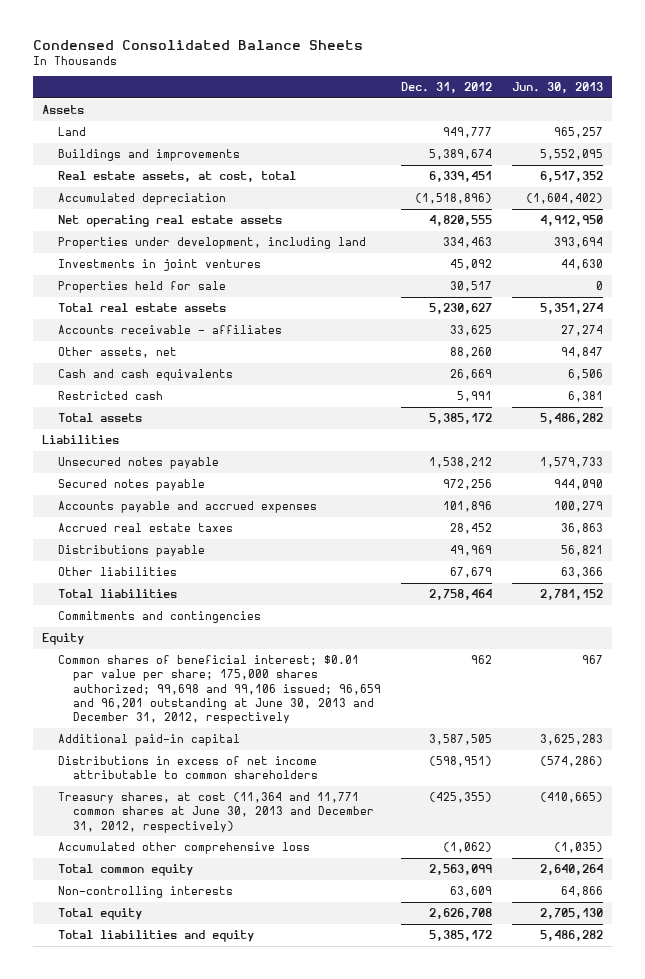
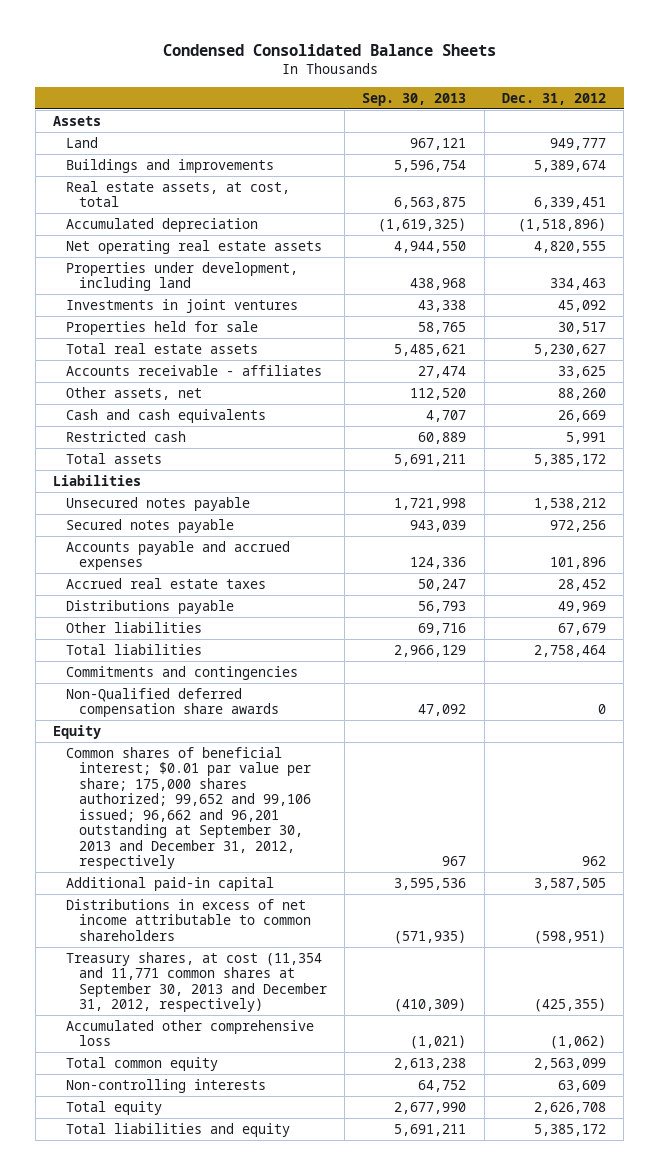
[511,82,603,94] Jun. 30, 2013 -> none
none -> [362,92,467,106] Sep. 30, 2013
none -> [65,687,279,718] Non-Qualified deferred compensation share awards
[57,655,382,725] Common shares of beneficial interest; $0.01 par value per share; 175,000 shares authorized; 99,698 and 99,106 issued; 96,659 and 96,201 outstanding at June 30, 2013 and December 31, 2012, respectively -> [65,746,311,870] Common shares of beneficial interest; $0.01 par value per share; 175,000 shares authorized; 99,652 and 99,106 issued; 96,662 and 96,201 outstanding at September 30, 2013 and December 31, 2012, respectively
[57,792,375,833] Treasury shares, at cost (11,364 and 11,771 common shares at June 30, 2013 and December 31, 2012, respectively) -> [65,951,327,1013] Treasury shares, at cost (11,354 and 11,771 common shares at September 30, 2013 and December 31, 2012, respectively)

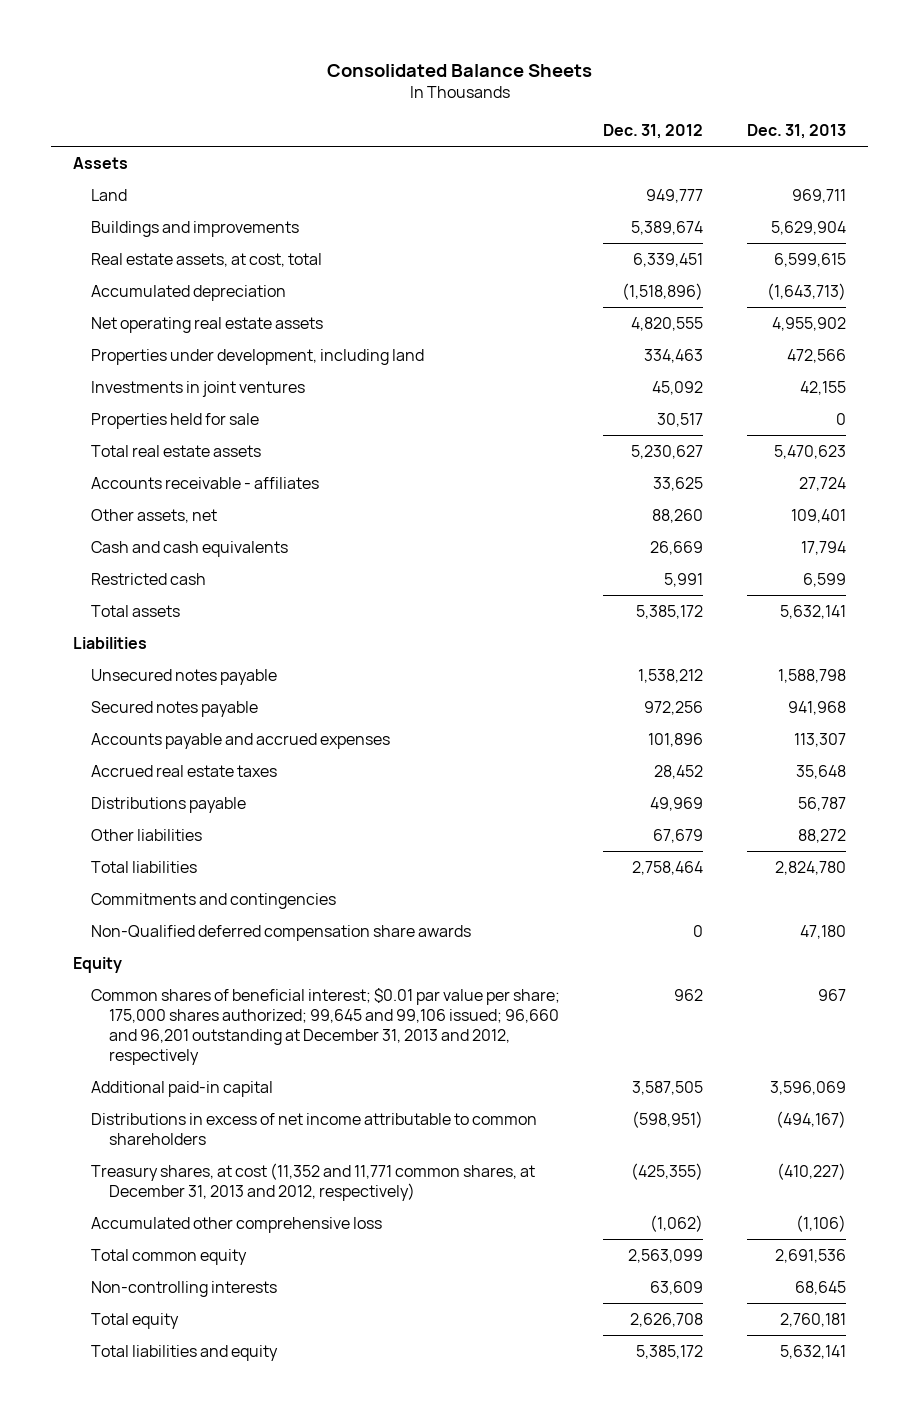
[162,43,496,56] Condensed Consolidated Balance Sheets -> [326,63,592,77] Consolidated Balance Sheets
[362,92,467,106] Sep. 30, 2013 -> none
none -> [746,124,846,140] Dec. 31, 2013
[65,746,311,870] Common shares of beneficial interest; $0.01 par value per share; 175,000 shares authorized; 99,652 and 99,106 issued; 96,662 and 96,201 outstanding at September 30, 2013 and December 31, 2012, respectively -> [90,987,560,1065] Common shares of beneficial interest; $0.01 par value per share; 175,000 shares authorized; 99,645 and 99,106 issued; 96,660 and 96,201 outstanding at December 31, 2013 and 2012, respectively
[65,951,327,1013] Treasury shares, at cost (11,354 and 11,771 common shares at September 30, 2013 and December 31, 2012, respectively) -> [90,1162,535,1201] Treasury shares, at cost (11,352 and 11,771 common shares, at December 31, 2013 and 2012, respectively)

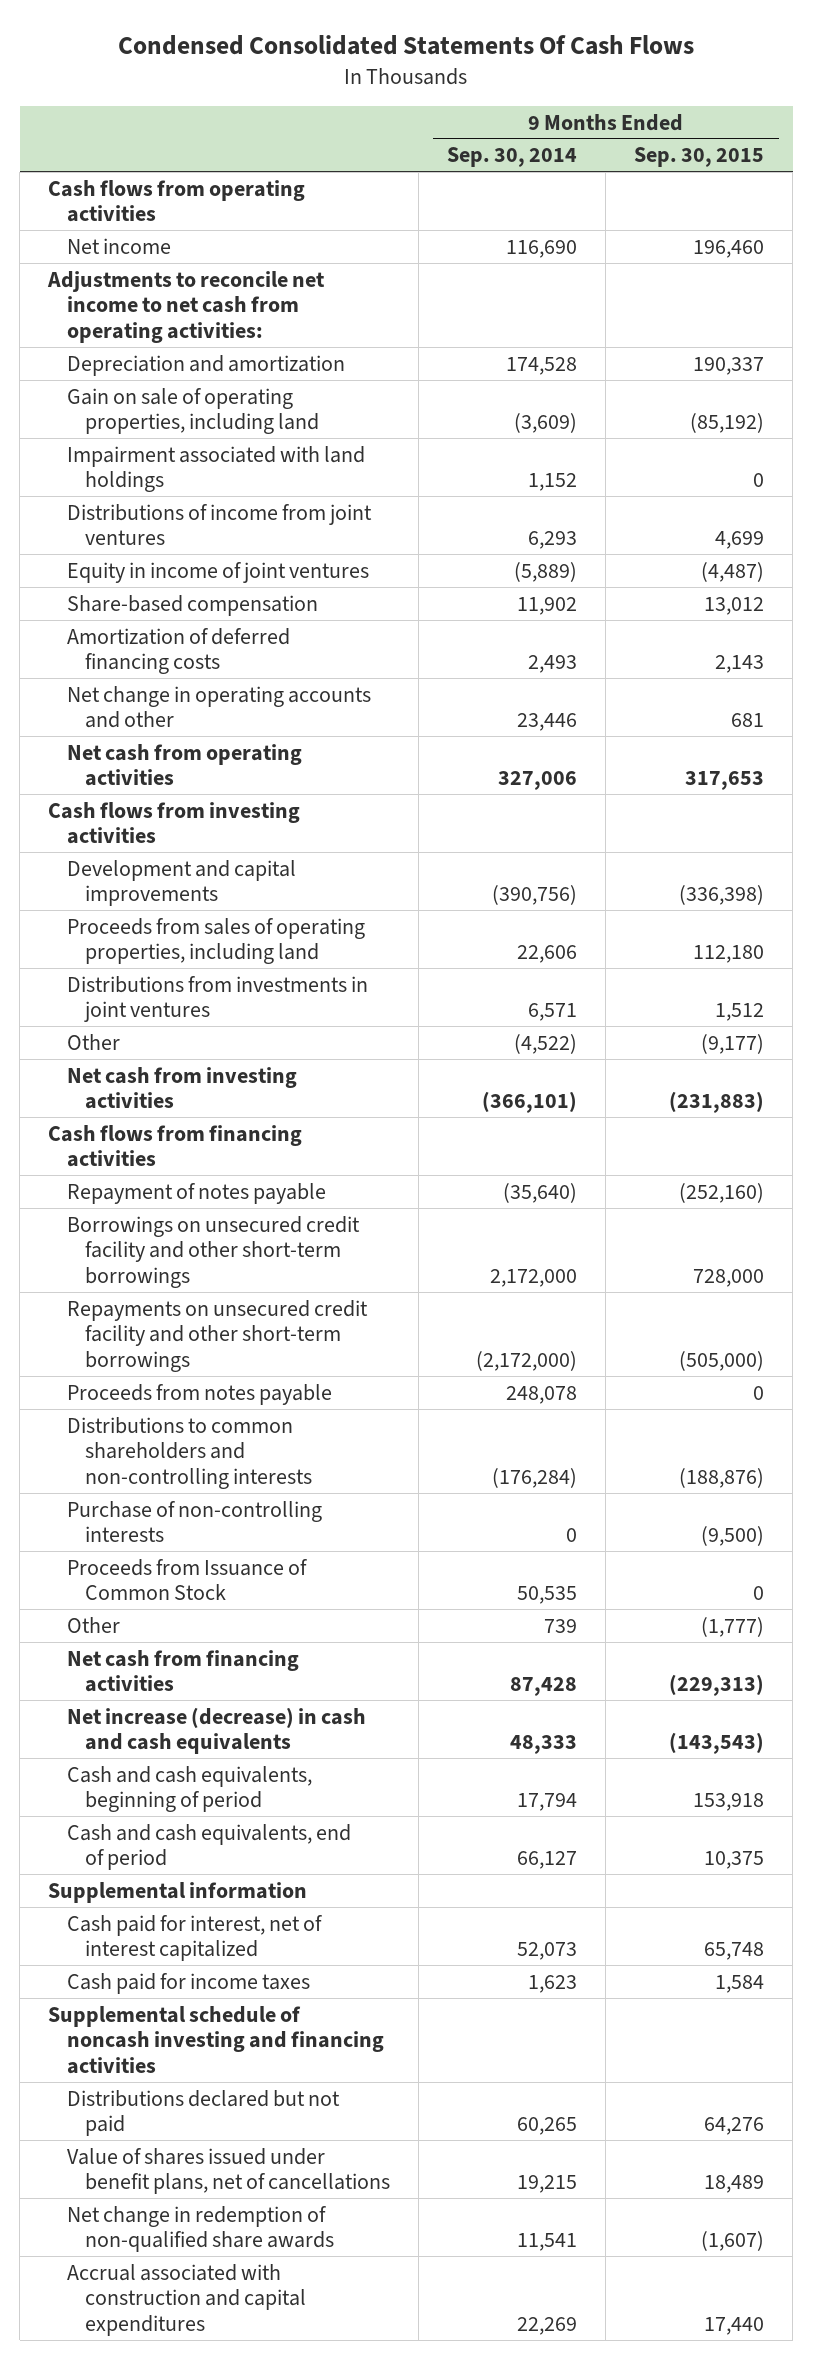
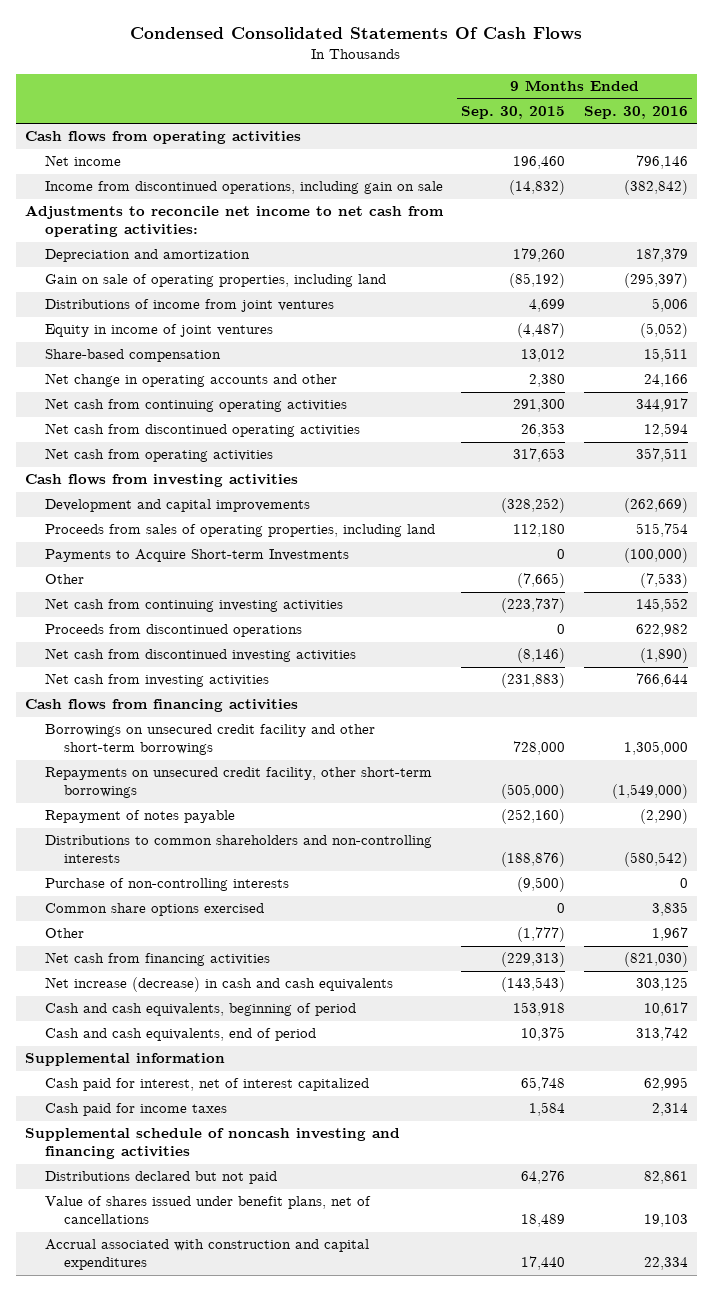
[447,147,578,168] Sep. 30, 2014 -> none
none -> [583,105,688,119] Sep. 30, 2016
none -> [44,181,443,195] Income from discontinued operations, including gain on sale
[693,356,765,375] 190,337 -> [513,248,566,263] 179,260
[66,445,365,493] Impairment associated with land holdings -> none
[66,627,290,675] Amortization of deferred financing costs -> none
[731,713,765,728] 681 -> [529,374,566,388] 2,380
none -> [44,398,347,413] Net cash from continuing operating activities
none -> [44,423,360,438] Net cash from discontinued operating activities
[679,885,765,906] (336,398) -> [501,498,566,514] (328,252)
[66,975,368,1023] Distributions from investments in joint ventures -> none
none -> [44,549,349,563] Payments to Acquire Short-term Investments
[701,1033,765,1054] (9,177) -> [517,573,566,589] (7,665)
none -> [44,598,343,613] Net cash from continuing investing activities
none -> [44,624,302,638] Proceeds from discontinued operations
none -> [44,648,356,663] Net cash from discontinued investing activities
[66,1383,332,1405] Proceeds from notes payable -> none
[66,1299,368,1372] Repayments on unsecured credit facility and other short-term borrowings -> [44,767,432,799] Repayments on unsecured credit facility, other short-term borrowings
[66,1182,326,1204] Repayment of notes payable -> [44,810,235,824] Repayment of notes payable
[66,1558,308,1601] Proceeds from Issuance of Common Stock -> none
none -> [44,903,264,917] Common share options exercised
[66,2205,334,2253] Net change in redemption of non-qualified share awards -> none

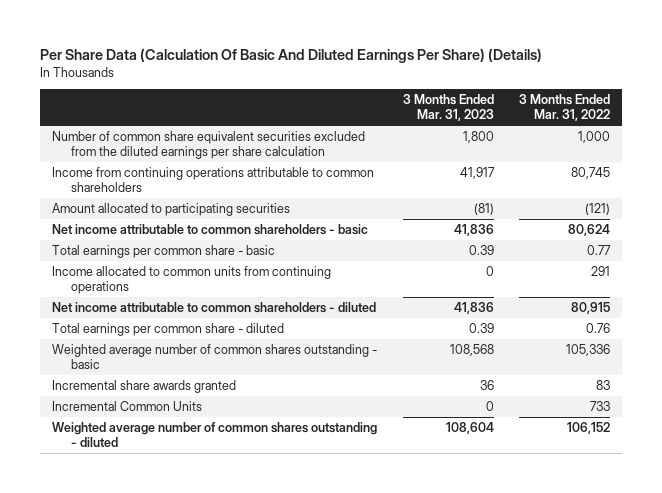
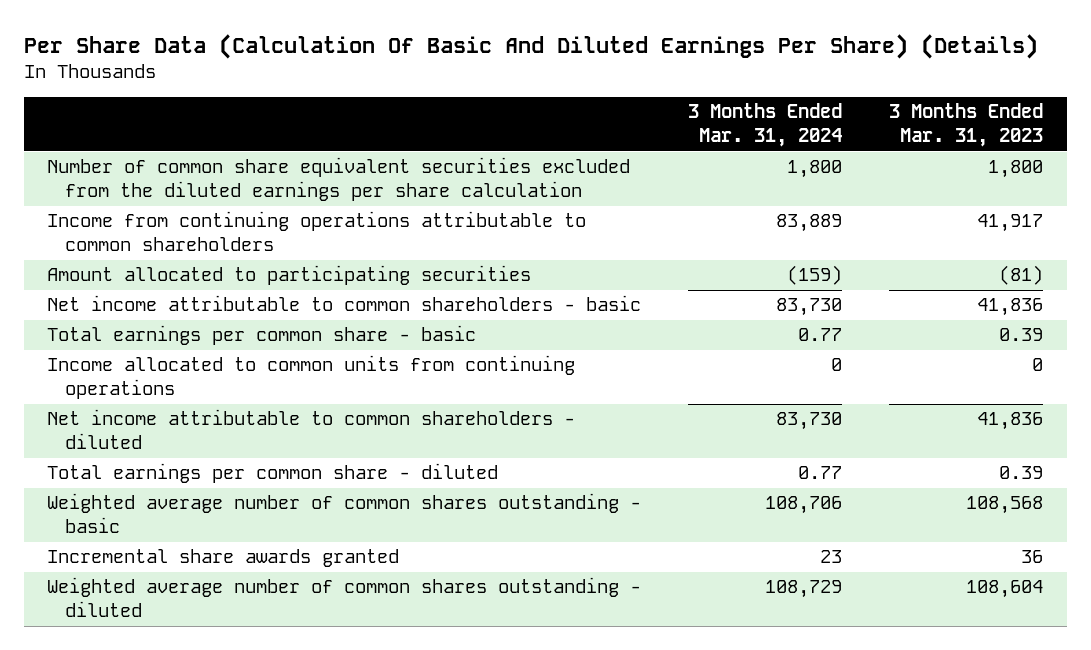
[518,94,610,122] 3 Months Ended Mar. 31, 2022 -> none
none -> [688,103,843,148] 3 Months Ended Mar. 31, 2024
[52,400,203,411] Incremental Common Units -> none

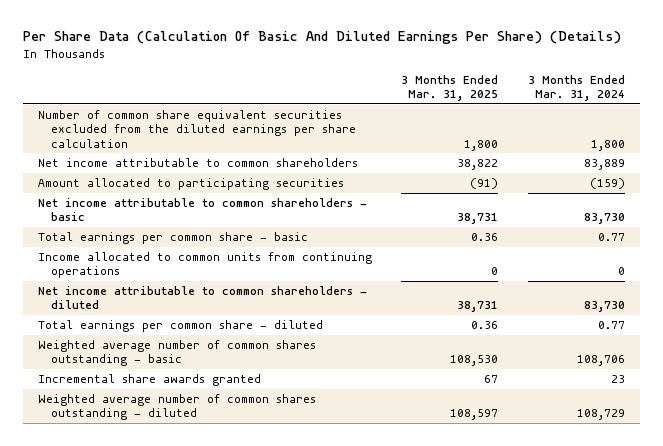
[889,103,1044,148] 3 Months Ended Mar. 31, 2023 -> none
none -> [401,74,499,102] 3 Months Ended Mar. 31, 2025
[47,211,587,252] Income from continuing operations attributable to common shareholders -> [37,158,358,168] Net income attributable to common shareholders

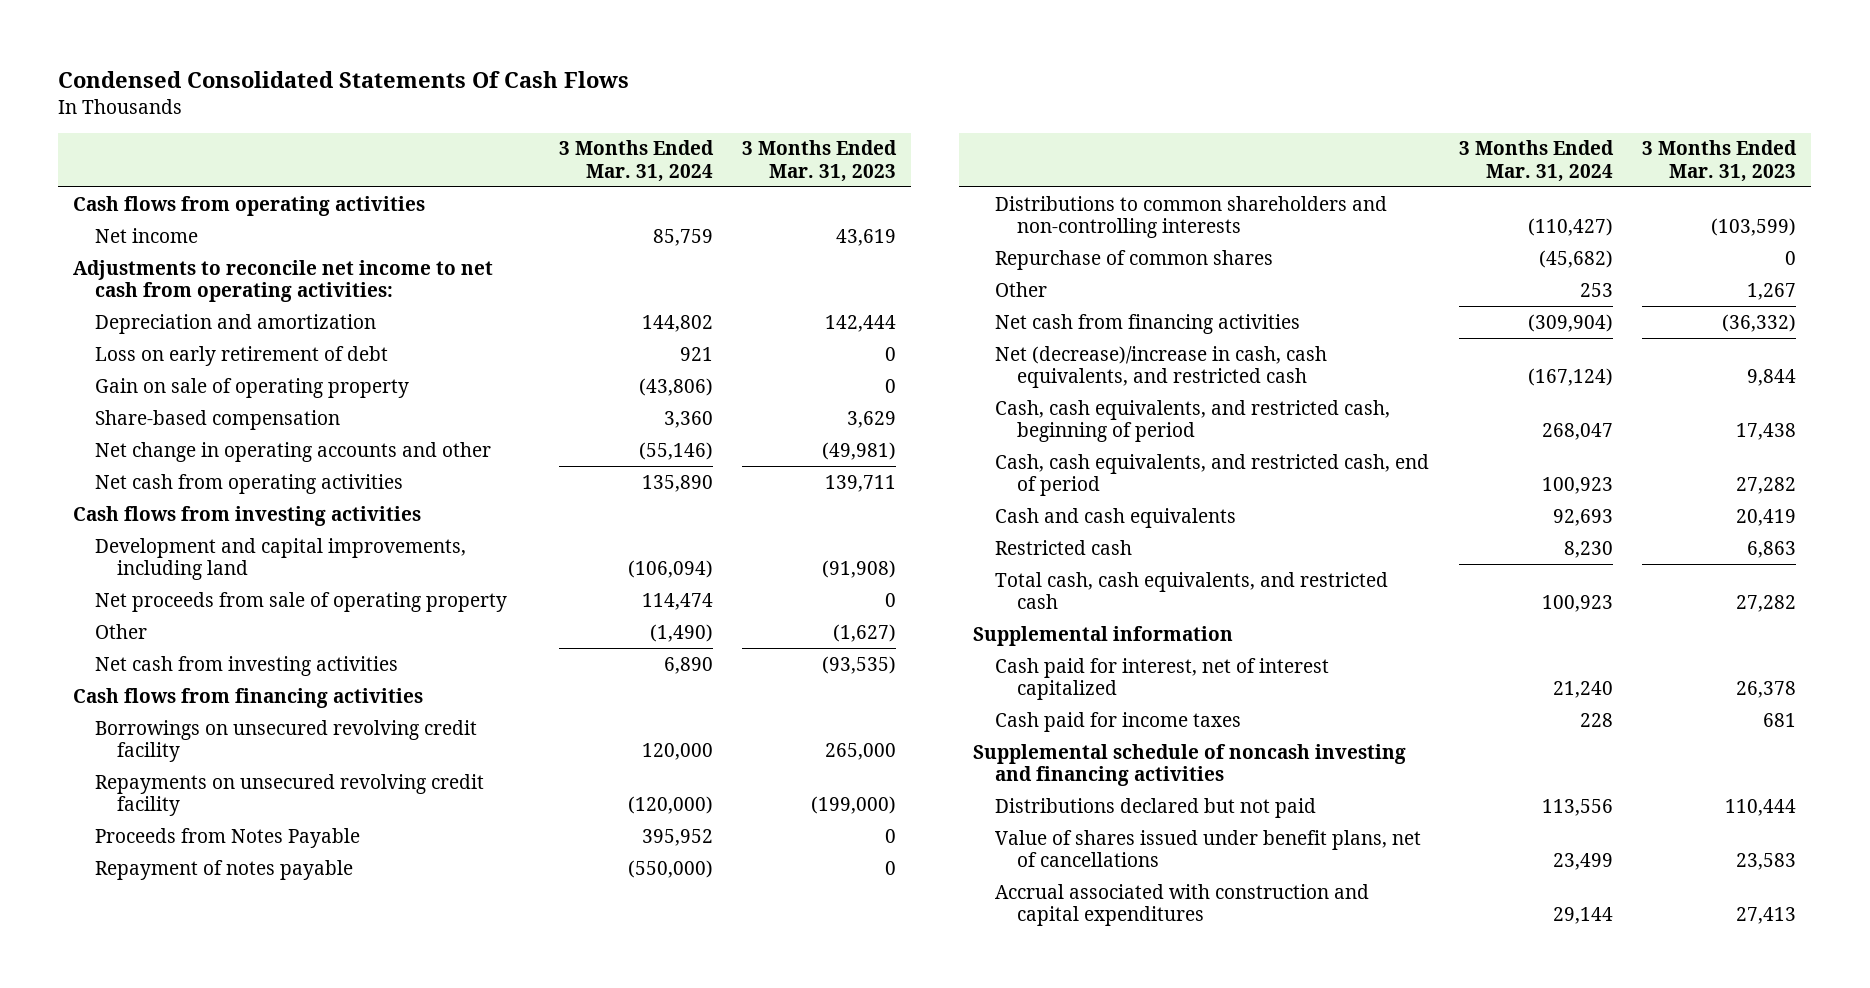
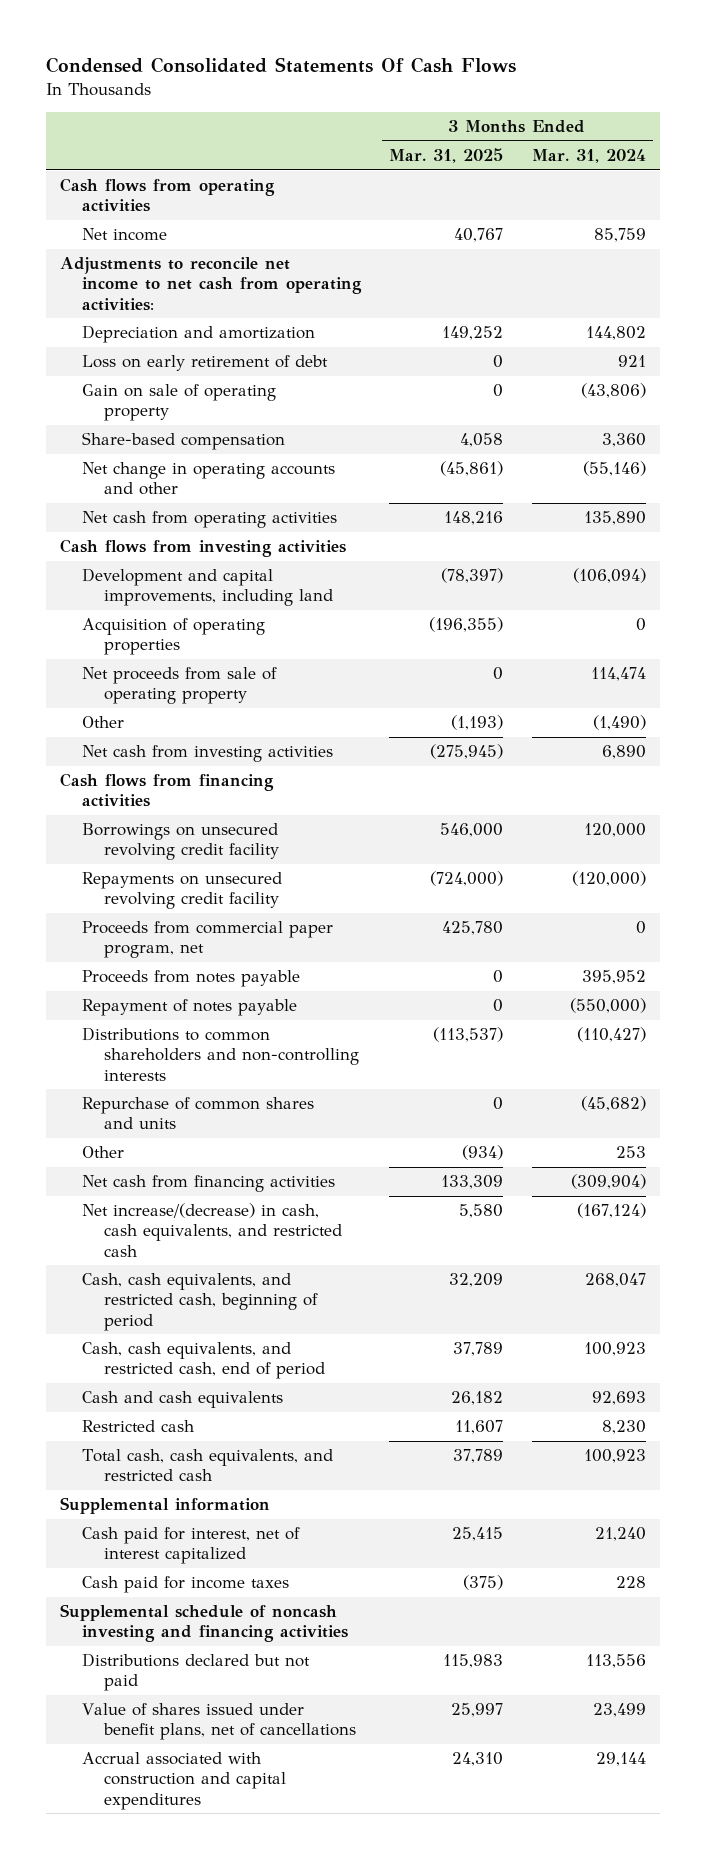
[742,140,898,182] 3 Months Ended Mar. 31, 2023 -> none
none -> [389,148,504,164] Mar. 31, 2025
none -> [81,618,265,656] Acquisition of operating properties
none -> [81,921,333,959] Proceeds from commercial paper program, net
[94,827,360,848] Proceeds from Notes Payable -> [81,970,300,988] Proceeds from notes payable
[995,249,1274,270] Repurchase of common shares -> [81,1097,314,1130] Repurchase of common shares and units
[995,345,1328,388] Net (decrease)/increase in cash, cash equivalents, and restricted cash -> [81,1203,342,1257] Net increase/(decrease) in cash, cash equivalents, and restricted cash

